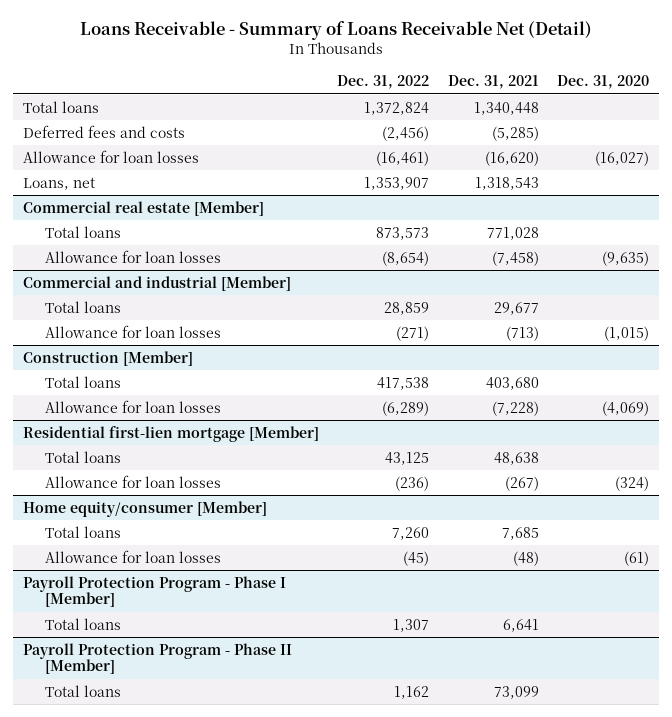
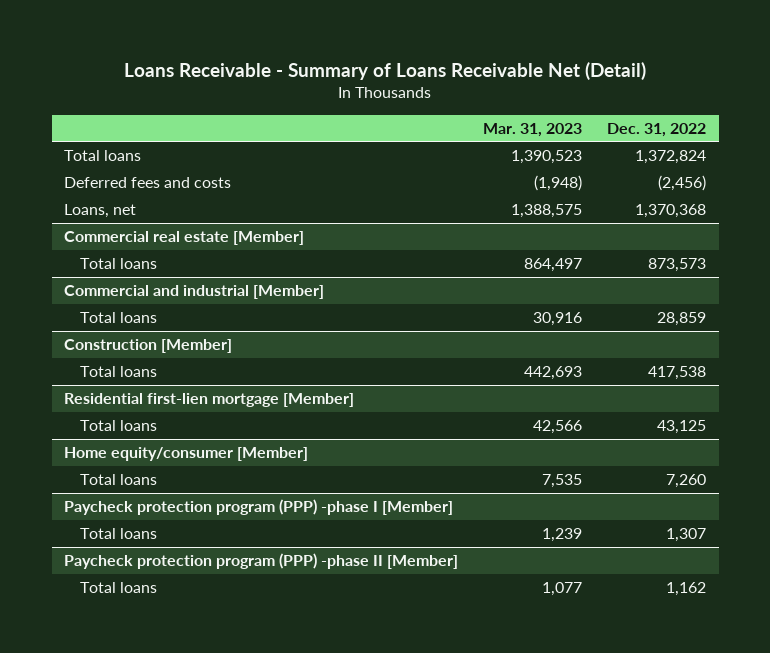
[447,75,539,90] Dec. 31, 2021 -> none
[557,75,650,90] Dec. 31, 2020 -> none
none -> [483,122,583,137] Mar. 31, 2023
[22,149,199,163] Allowance for loan losses -> none
[364,176,430,190] 1,353,907 -> [635,204,707,219] 1,370,368
[45,249,222,263] Allowance for loan losses -> none
[45,324,222,338] Allowance for loan losses -> none
[45,399,222,413] Allowance for loan losses -> none
[45,474,222,488] Allowance for loan losses -> none
[45,549,222,563] Allowance for loan losses -> none
[22,575,286,608] Payroll Protection Program - Phase I [Member] -> [64,499,454,516] Paycheck protection program (PPP) -phase I [Member]
[22,642,292,675] Payroll Protection Program - Phase II [Member] -> [64,553,459,570] Paycheck protection program (PPP) -phase II [Member]

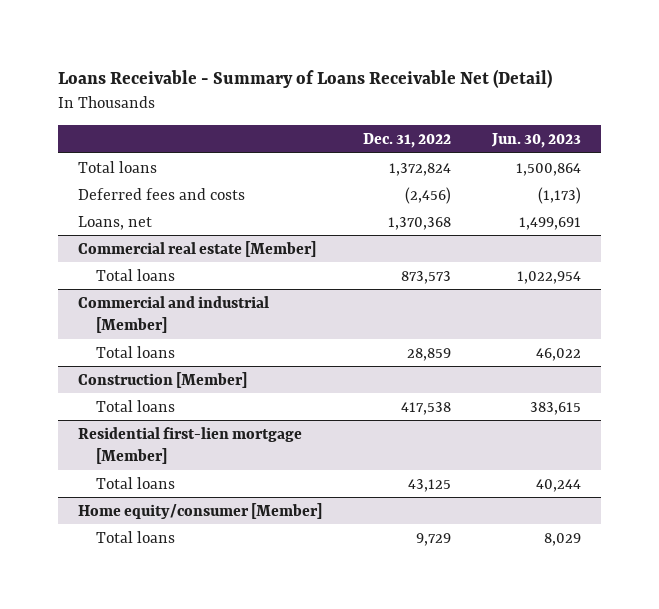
[483,122,583,137] Mar. 31, 2023 -> none
none -> [490,132,581,148] Jun. 30, 2023
[64,499,454,516] Paycheck protection program (PPP) -phase I [Member] -> none
[80,528,158,540] Total loans -> none
[64,553,459,570] Paycheck protection program (PPP) -phase II [Member] -> none
[80,582,158,594] Total loans -> none
[666,474,707,489] 7,260 -> [415,532,451,546] 9,729

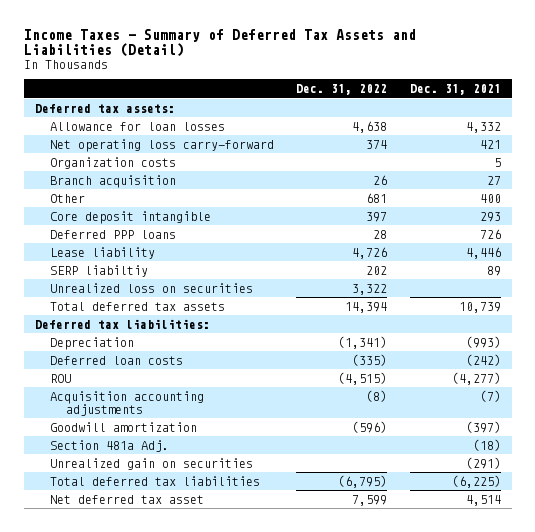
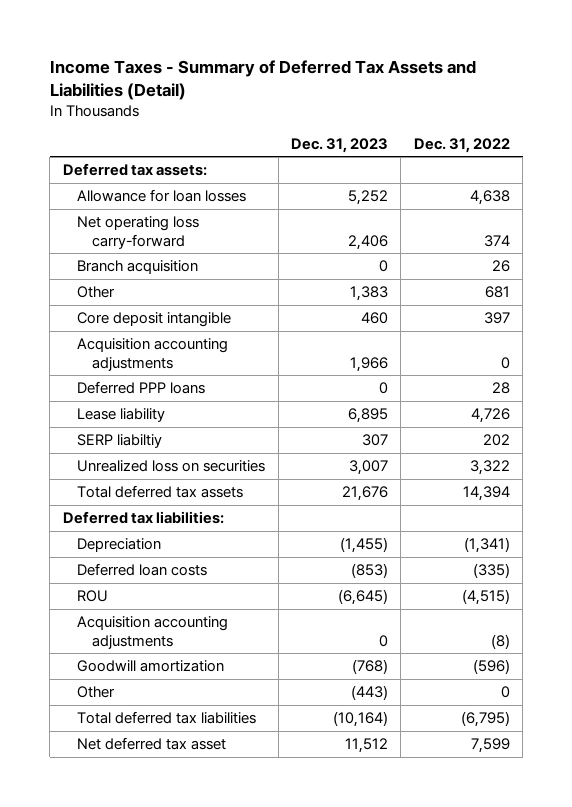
[409,84,501,96] Dec. 31, 2021 -> none
none -> [290,137,388,153] Dec. 31, 2023
[50,156,177,169] Organization costs -> none
none -> [77,338,229,371] Acquisition accounting adjustments
[50,439,170,452] Section 481a Adj. -> none
[50,457,254,470] Unrealized gain on securities -> none
none -> [77,686,116,699] Other

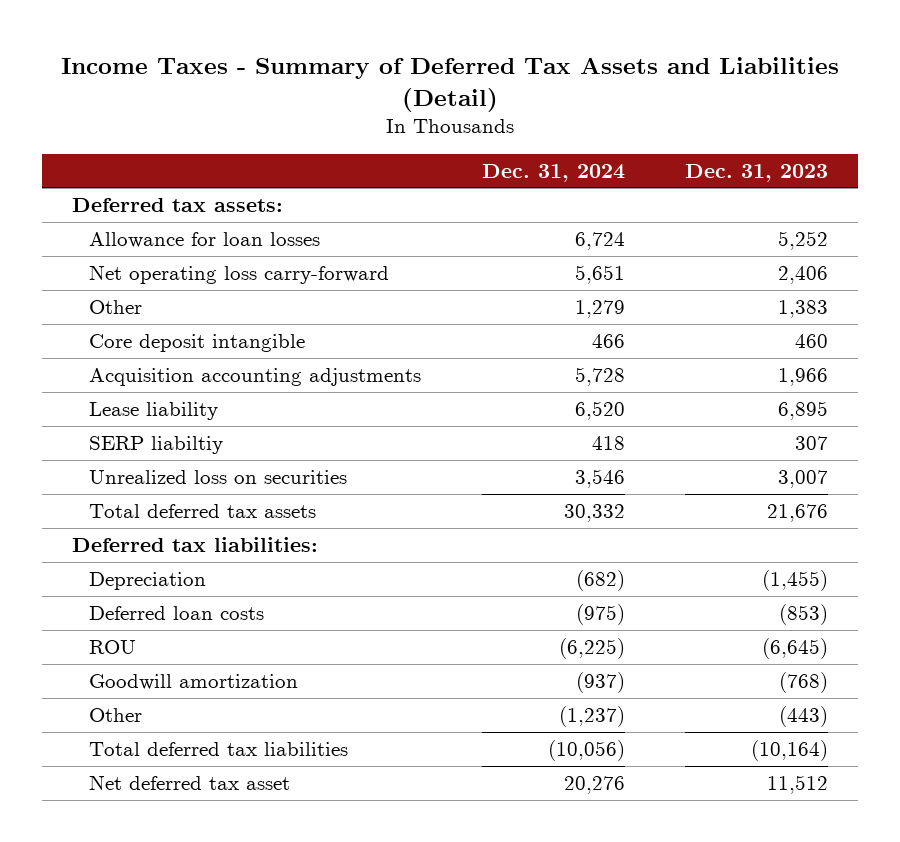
[413,137,510,153] Dec. 31, 2022 -> none
none -> [481,163,625,182] Dec. 31, 2024
[77,260,199,275] Branch acquisition -> none
[77,381,206,395] Deferred PPP loans -> none
[77,616,229,649] Acquisition accounting adjustments -> none

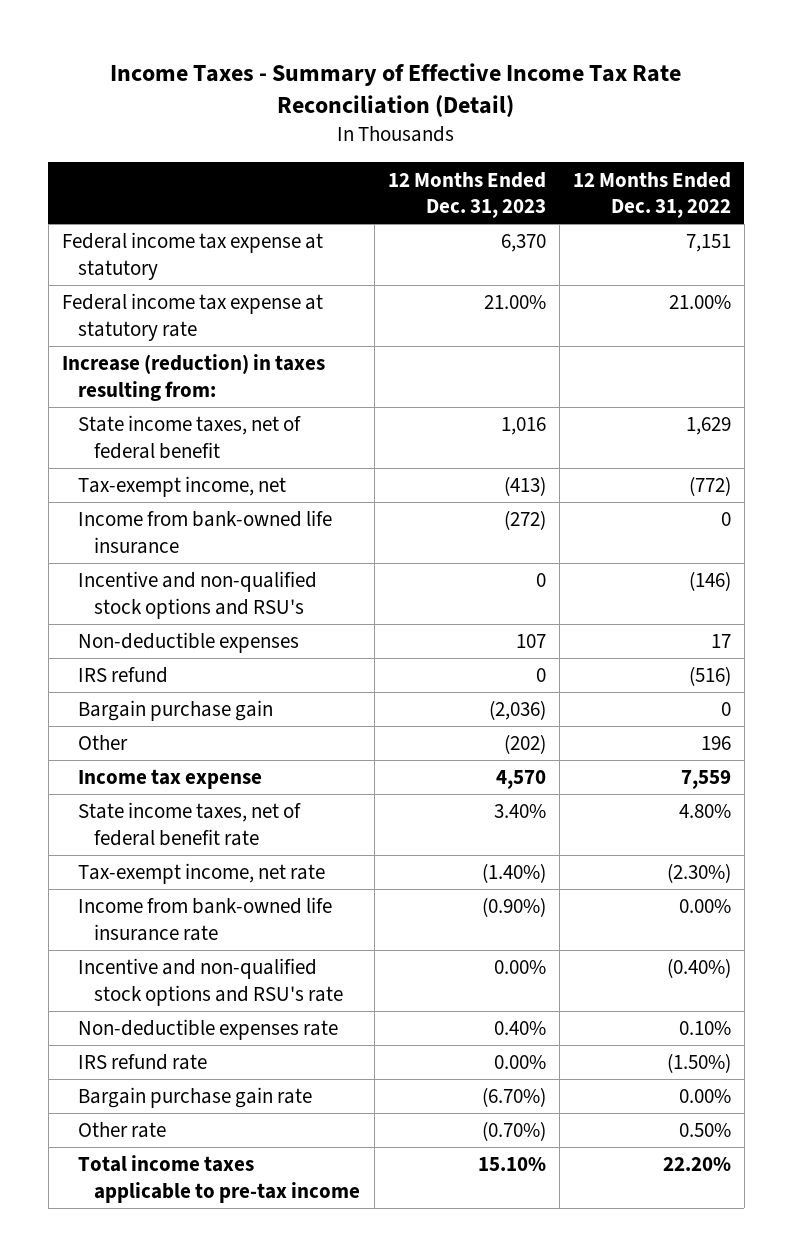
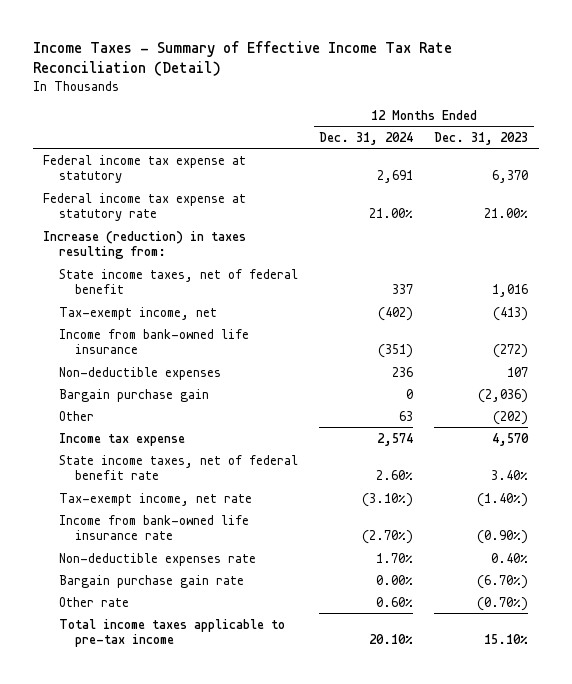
[572,171,731,219] 12 Months Ended Dec. 31, 2022 -> none
none -> [319,131,414,145] Dec. 31, 2024
[78,571,318,619] Incentive and non-qualified stock options and RSU's -> none
[78,667,169,684] IRS refund -> none
[78,958,344,1006] Incentive and non-qualified stock options and RSU's rate -> none
[78,1054,208,1071] IRS refund rate -> none

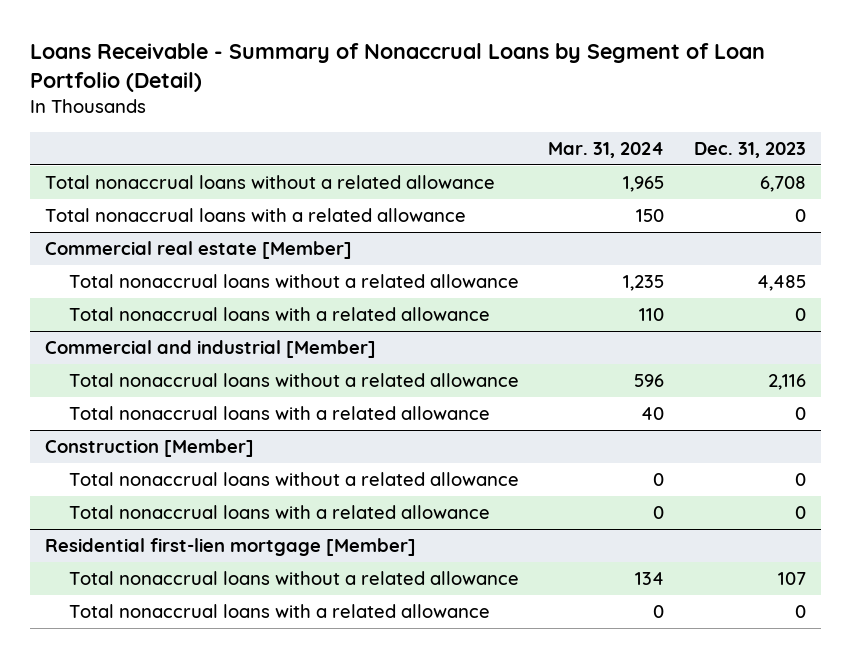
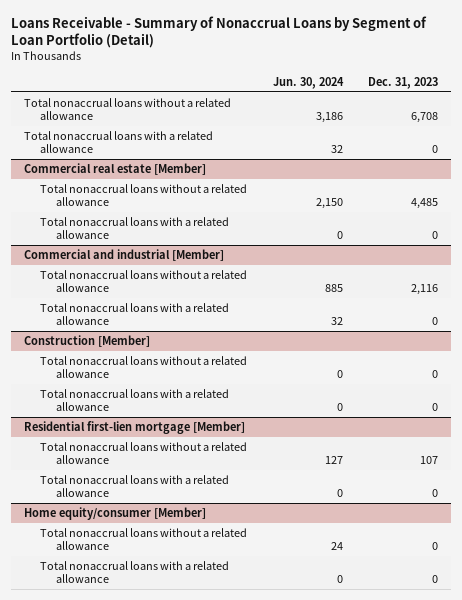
[548,142,665,159] Mar. 31, 2024 -> none
none -> [272,76,344,89] Jun. 30, 2024
none -> [23,507,206,521] Home equity/consumer [Member]
none -> [39,528,247,551] Total nonaccrual loans without a related allowance
none -> [39,561,229,584] Total nonaccrual loans with a related allowance

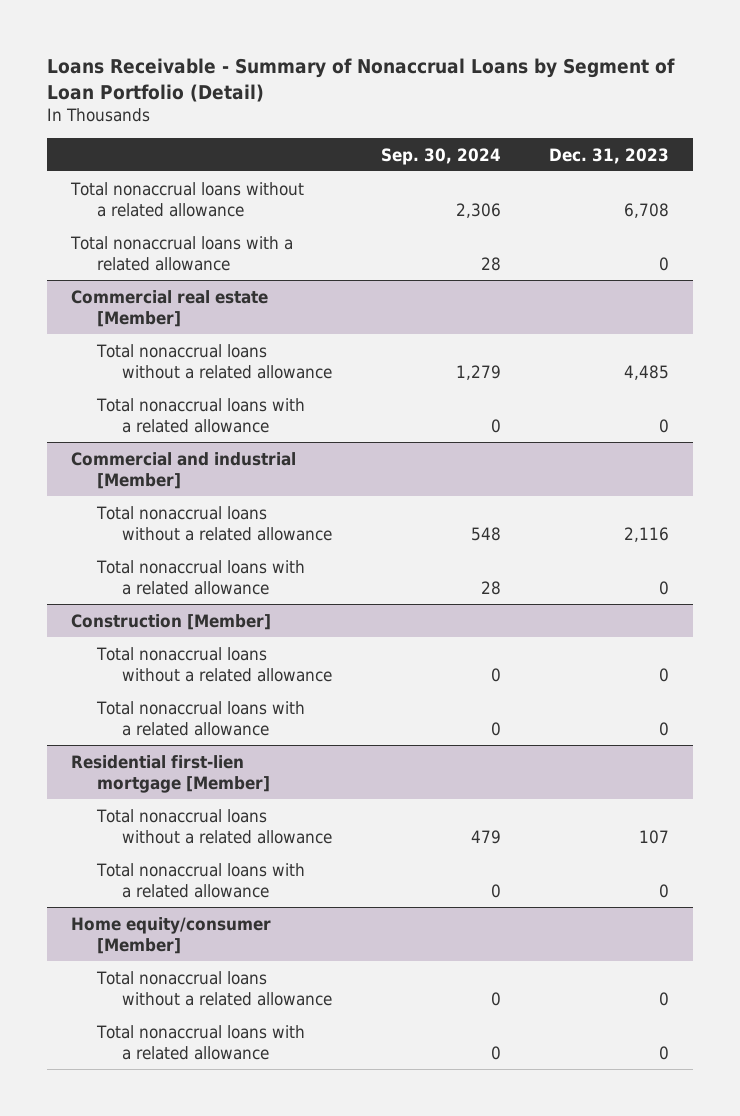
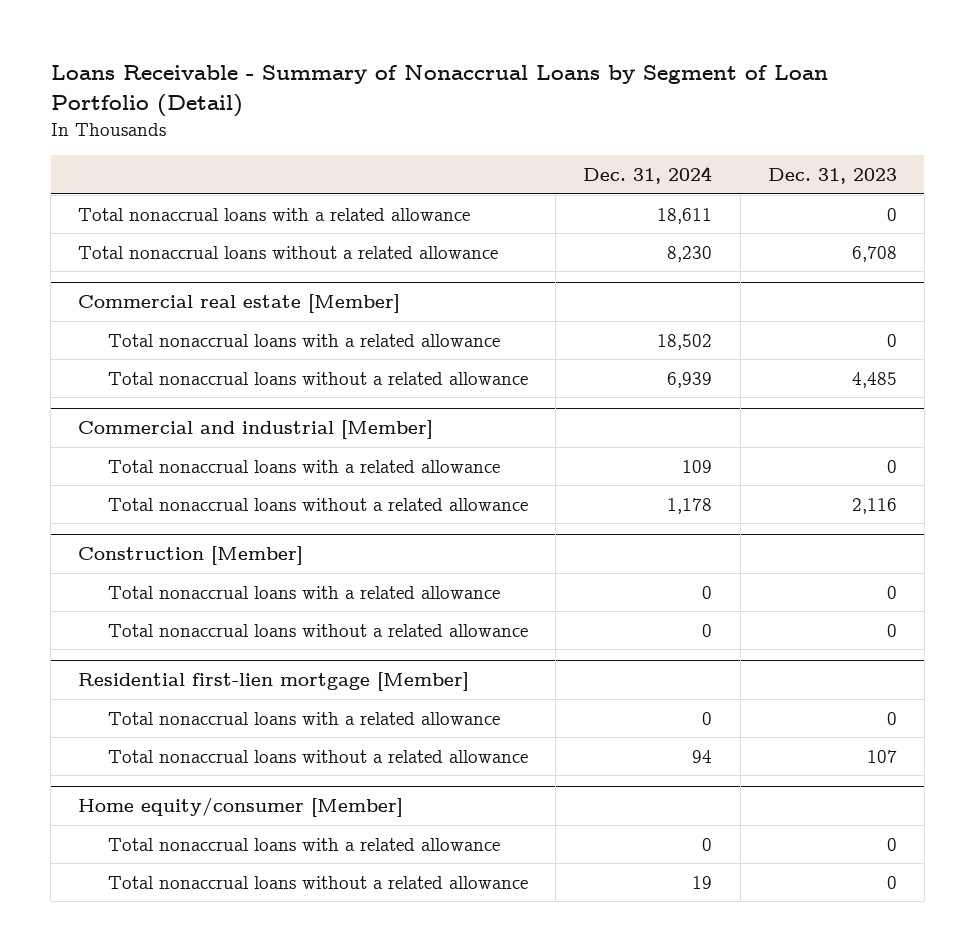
[380,147,501,165] Sep. 30, 2024 -> none
none -> [583,166,713,185] Dec. 31, 2024
[70,181,305,217] Total nonaccrual loans without a related allowance -> [78,245,499,259] Total nonaccrual loans without a related allowance
[95,343,333,379] Total nonaccrual loans without a related allowance -> [108,371,529,385] Total nonaccrual loans without a related allowance
[95,505,333,541] Total nonaccrual loans without a related allowance -> [108,497,529,511] Total nonaccrual loans without a related allowance
[95,646,333,682] Total nonaccrual loans without a related allowance -> [108,623,529,637] Total nonaccrual loans without a related allowance
[95,808,333,844] Total nonaccrual loans without a related allowance -> [108,749,529,763] Total nonaccrual loans without a related allowance
[95,970,333,1006] Total nonaccrual loans without a related allowance -> [108,875,529,889] Total nonaccrual loans without a related allowance

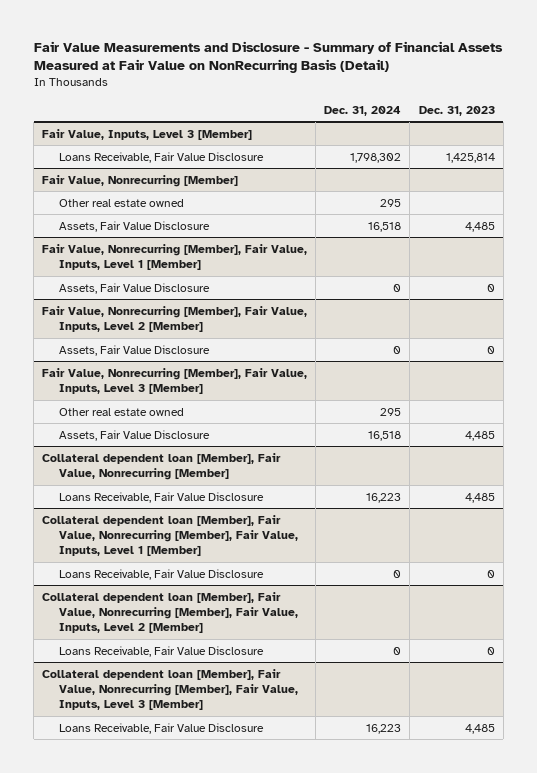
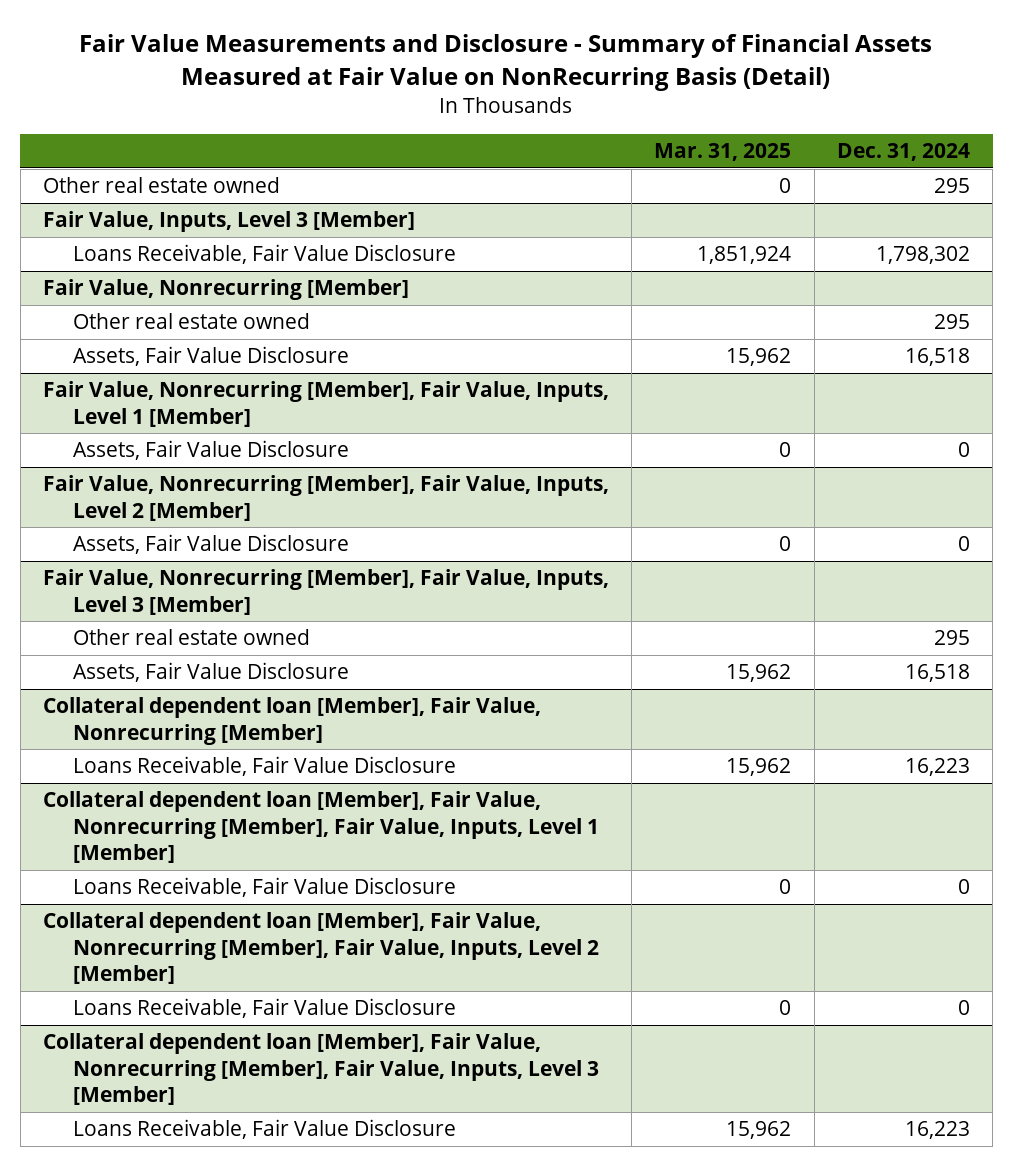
[418,105,495,116] Dec. 31, 2023 -> none
none -> [654,143,792,162] Mar. 31, 2025
none -> [42,177,280,194] Other real estate owned

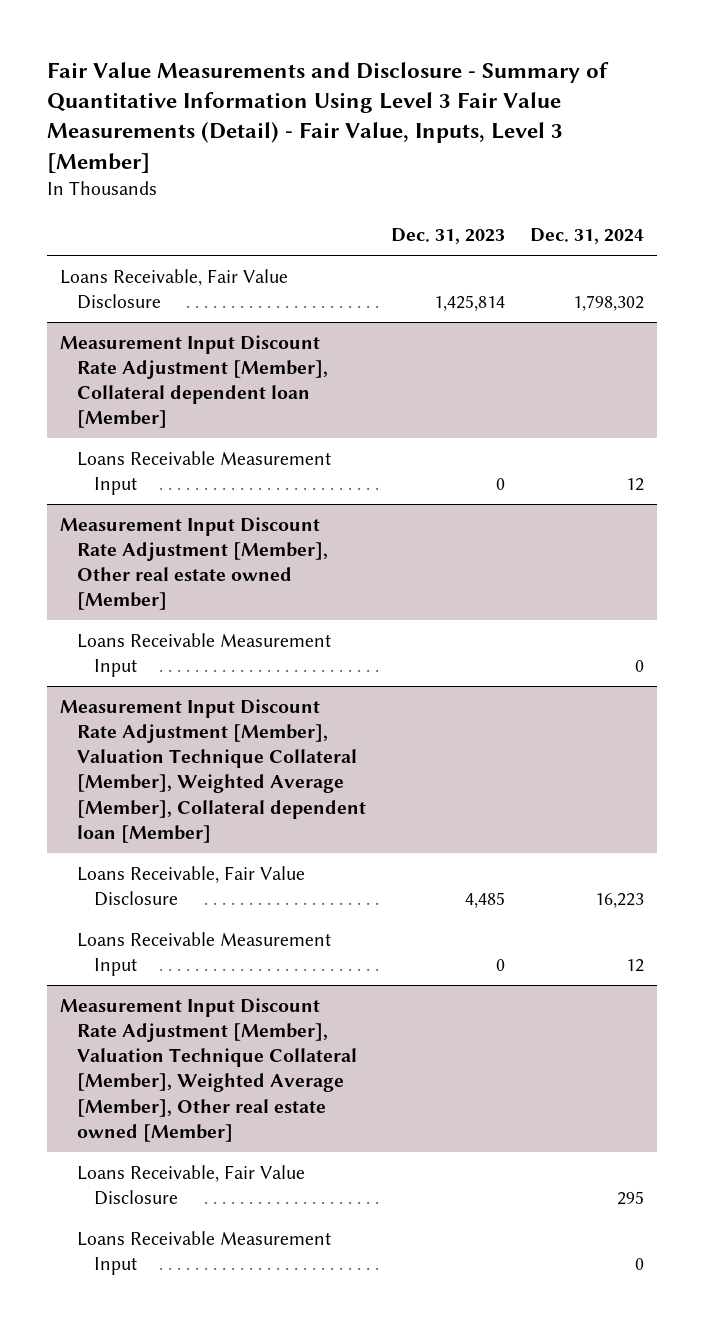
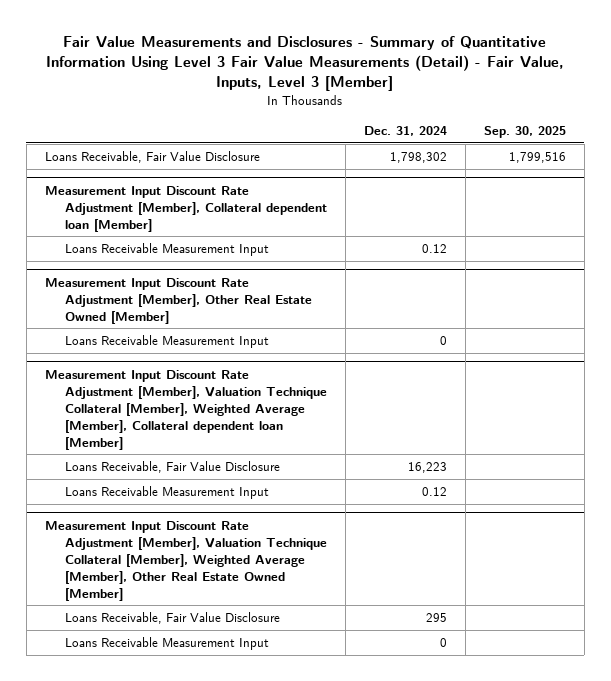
[47,61,610,173] Fair Value Measurements and Disclosure - Summary of Quantitative Information Using Level 3 Fair Value Measurements (Detail) - Fair Value, Inputs, Level 3 [Member] -> [46,35,565,92] Fair Value Measurements and Disclosures - Summary of Quantitative Information Using Level 3 Fair Value Measurements (Detail) - Fair Value, Inputs, Level 3 [Member]
[391,228,506,245] Dec. 31, 2023 -> none
none -> [483,126,566,139] Sep. 30, 2025
[626,477,645,491] 12 -> [422,243,448,253] 0.12
[59,516,329,611] Measurement Input Discount Rate Adjustment [Member], Other real estate owned [Member] -> [44,277,313,324] Measurement Input Discount Rate Adjustment [Member], Other Real Estate Owned [Member]
[626,958,645,972] 12 -> [422,486,448,496] 0.12
[59,997,358,1143] Measurement Input Discount Rate Adjustment [Member], Valuation Technique Collateral [Member], Weighted Average [Member], Other real estate owned [Member] -> [44,520,328,601] Measurement Input Discount Rate Adjustment [Member], Valuation Technique Collateral [Member], Weighted Average [Member], Other Real Estate Owned [Member]

